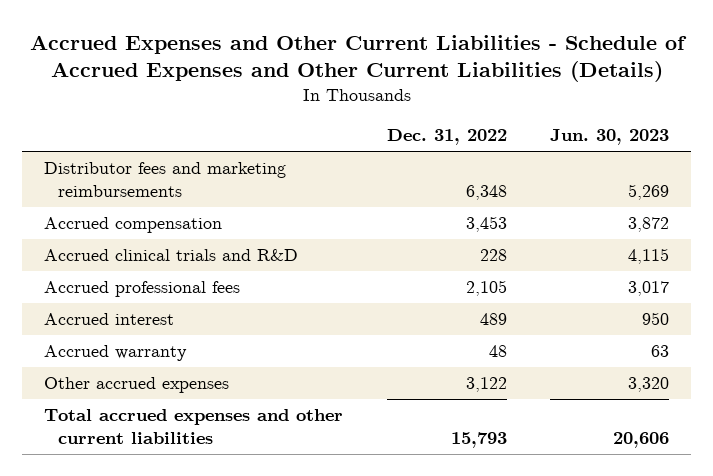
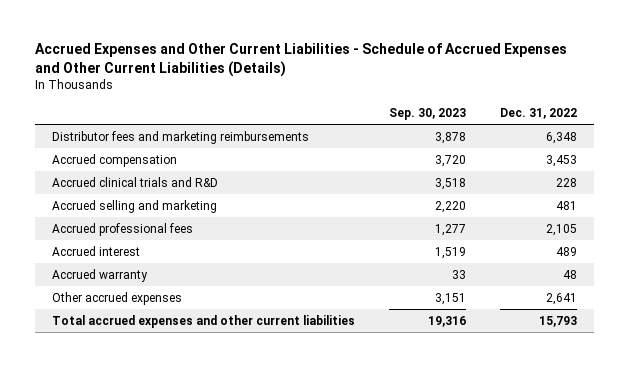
[550,129,670,146] Jun. 30, 2023 -> none
none -> [389,108,467,121] Sep. 30, 2023
none -> [51,199,217,213] Accrued selling and marketing
[465,377,507,393] 3,122 -> [546,292,578,305] 2,641

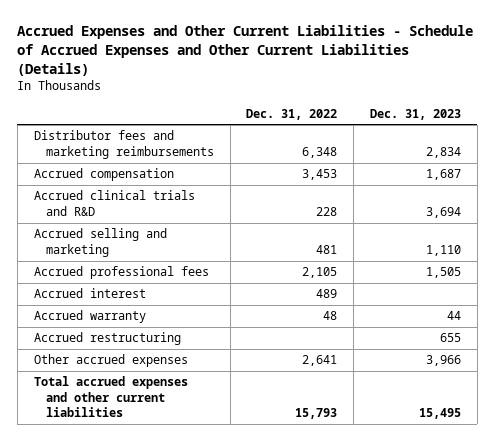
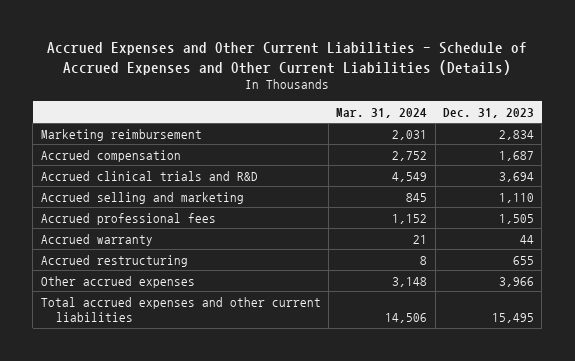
[246,108,338,120] Dec. 31, 2022 -> none
none -> [336,107,428,118] Mar. 31, 2024
[33,130,214,159] Distributor fees and marketing reimbursements -> [40,128,202,141] Marketing reimbursement
[33,288,146,299] Accrued interest -> none

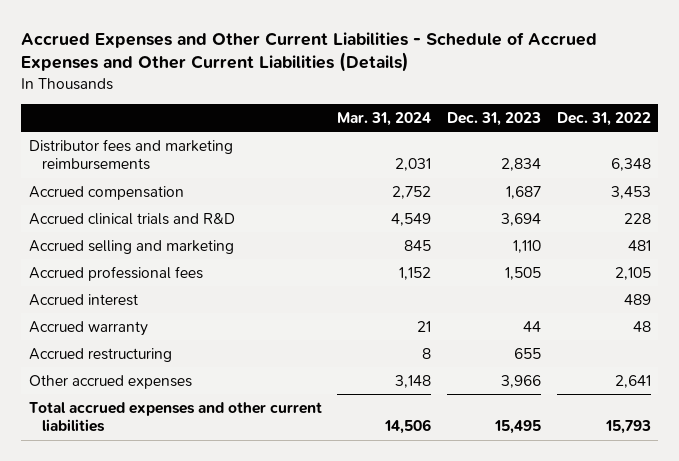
none -> [556,111,651,126] Dec. 31, 2022
[40,128,202,141] Marketing reimbursement -> [28,138,233,171] Distributor fees and marketing reimbursements
none -> [28,293,138,306] Accrued interest

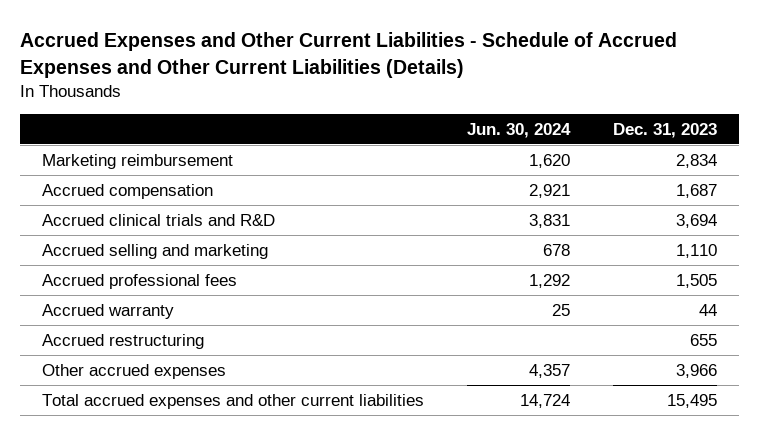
[337,111,432,126] Mar. 31, 2024 -> none
[556,111,651,126] Dec. 31, 2022 -> none
none -> [467,122,572,138] Jun. 30, 2024
[28,138,233,171] Distributor fees and marketing reimbursements -> [42,153,234,169] Marketing reimbursement
[28,293,138,306] Accrued interest -> none

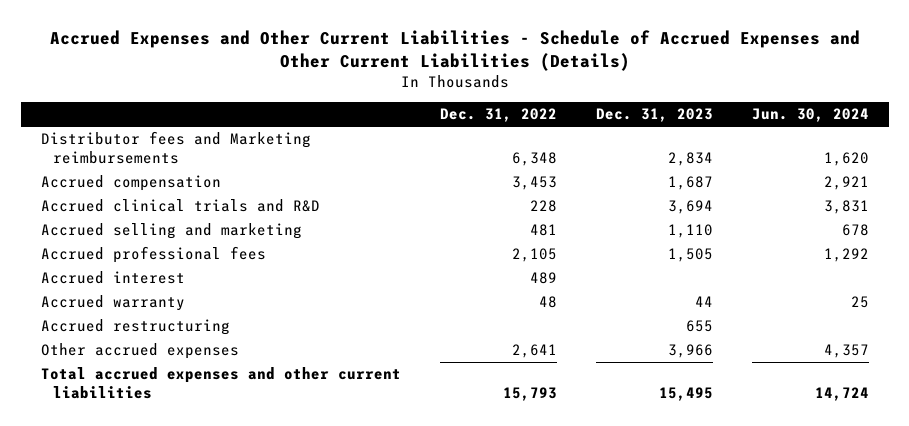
none -> [439,108,557,123] Dec. 31, 2022
[42,153,234,169] Marketing reimbursement -> [40,131,311,164] Distributor fees and Marketing reimbursements
none -> [40,271,185,285] Accrued interest

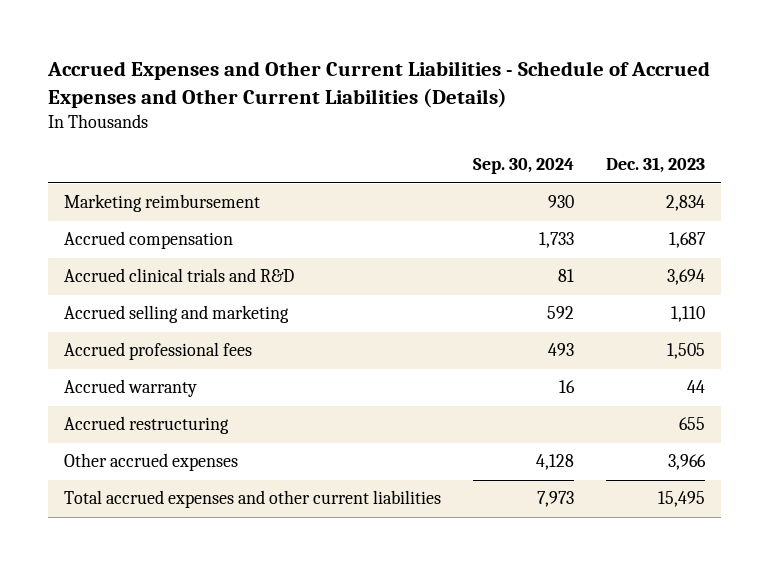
[439,108,557,123] Dec. 31, 2022 -> none
[751,108,869,123] Jun. 30, 2024 -> none
none -> [472,158,574,175] Sep. 30, 2024
[40,131,311,164] Distributor fees and Marketing reimbursements -> [63,194,260,213] Marketing reimbursement
[40,271,185,285] Accrued interest -> none

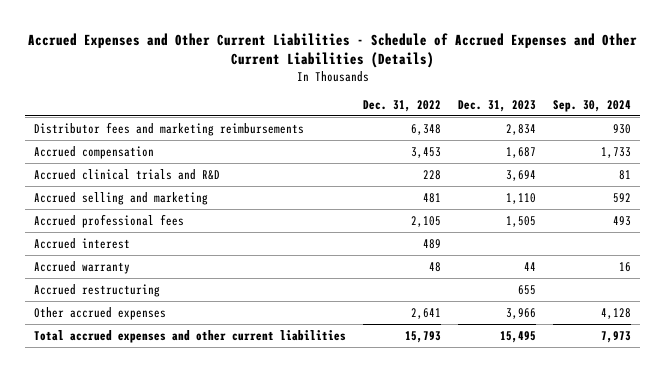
none -> [363,99,442,112] Dec. 31, 2022
[63,194,260,213] Marketing reimbursement -> [33,121,304,136] Distributor fees and marketing reimbursements
none -> [33,237,130,249] Accrued interest

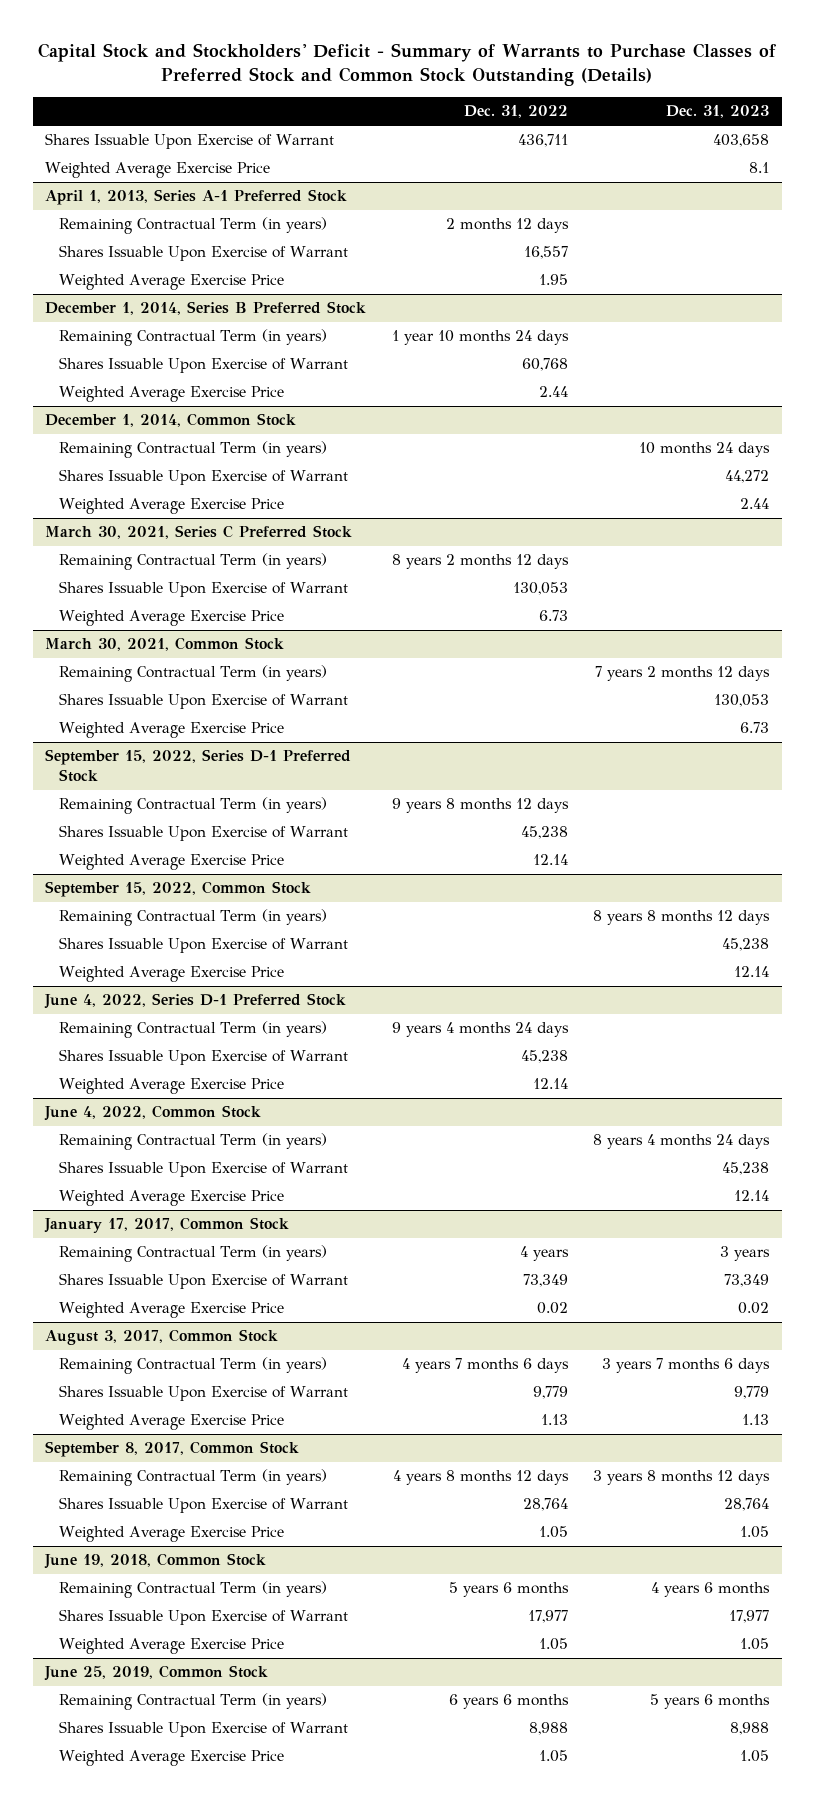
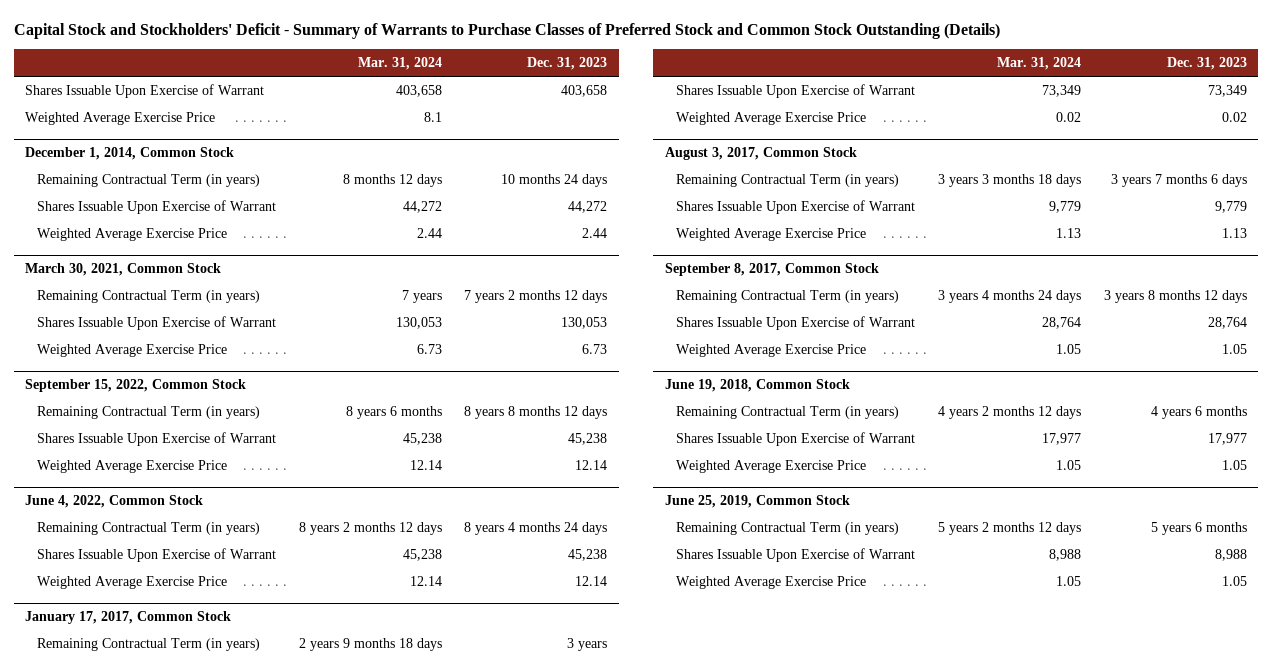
[463,105,568,119] Dec. 31, 2022 -> none
none -> [357,57,442,71] Mar. 31, 2024
[45,162,271,179] Weighted Average Exercise Price -> none
[45,189,348,206] April 1, 2013, Series A-1 Preferred Stock -> none
[58,217,327,235] Remaining Contractual Term (in years) -> none
[58,245,348,262] Shares Issuable Upon Exercise of Warrant -> none
[45,301,367,316] December 1, 2014, Series B Preferred Stock -> none
[58,329,327,347] Remaining Contractual Term (in years) -> none
[58,357,348,374] Shares Issuable Upon Exercise of Warrant -> none
[58,386,284,403] Weighted Average Exercise Price -> none
[45,525,353,540] March 30, 2021, Series C Preferred Stock -> none
[58,553,327,571] Remaining Contractual Term (in years) -> none
[58,581,348,598] Shares Issuable Upon Exercise of Warrant -> none
[58,610,284,627] Weighted Average Exercise Price -> none
[45,749,352,782] September 15, 2022, Series D-1 Preferred Stock -> none
[58,797,327,815] Remaining Contractual Term (in years) -> none
[58,825,348,842] Shares Issuable Upon Exercise of Warrant -> none
[58,854,284,871] Weighted Average Exercise Price -> none
[44,993,347,1010] June 4, 2022, Series D-1 Preferred Stock -> none
[58,1021,327,1039] Remaining Contractual Term (in years) -> none
[58,1049,348,1066] Shares Issuable Upon Exercise of Warrant -> none
[58,1078,284,1095] Weighted Average Exercise Price -> none

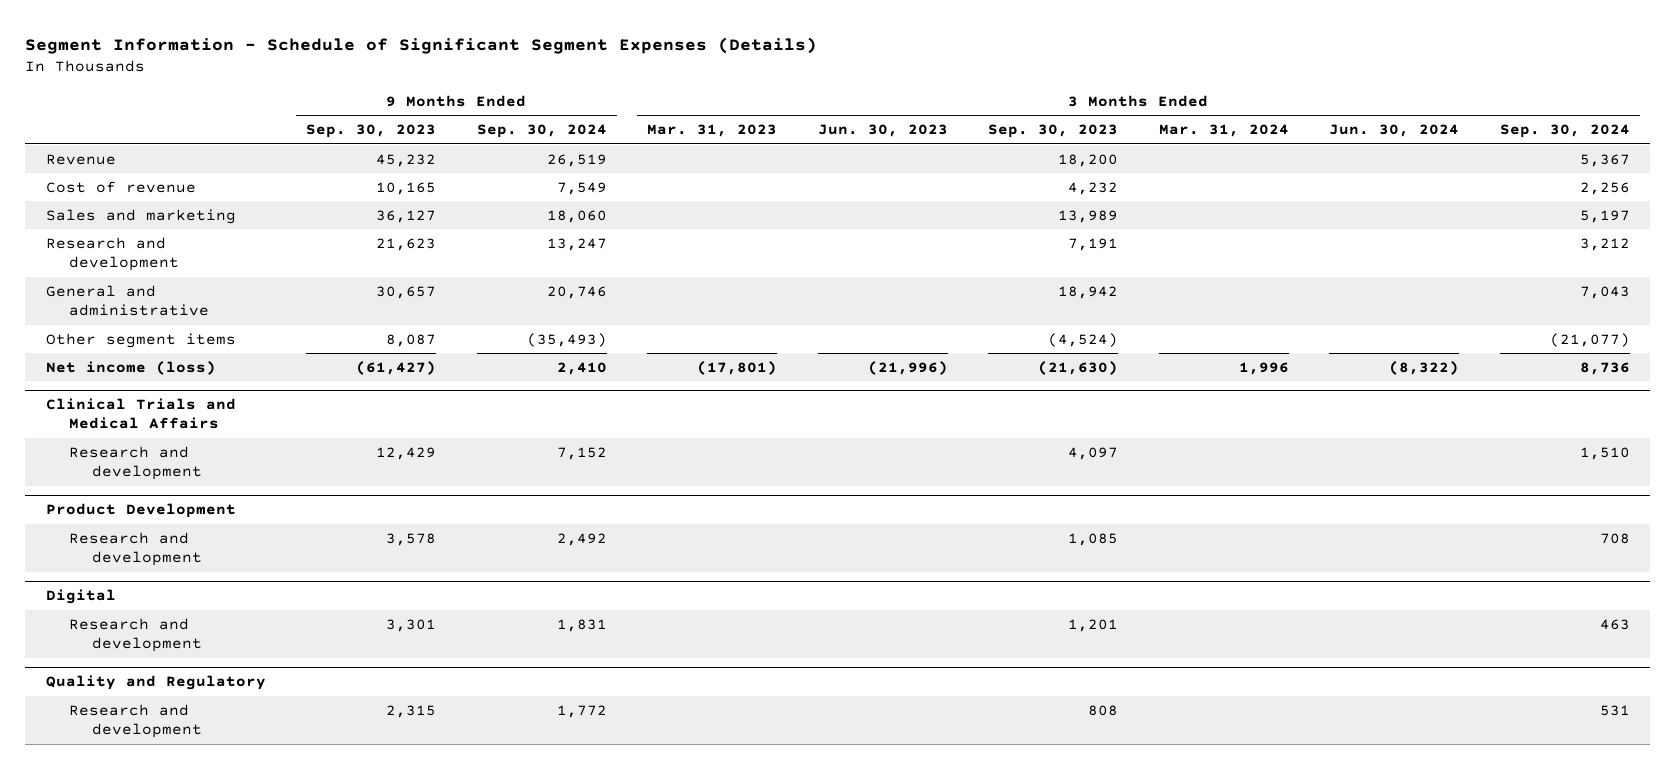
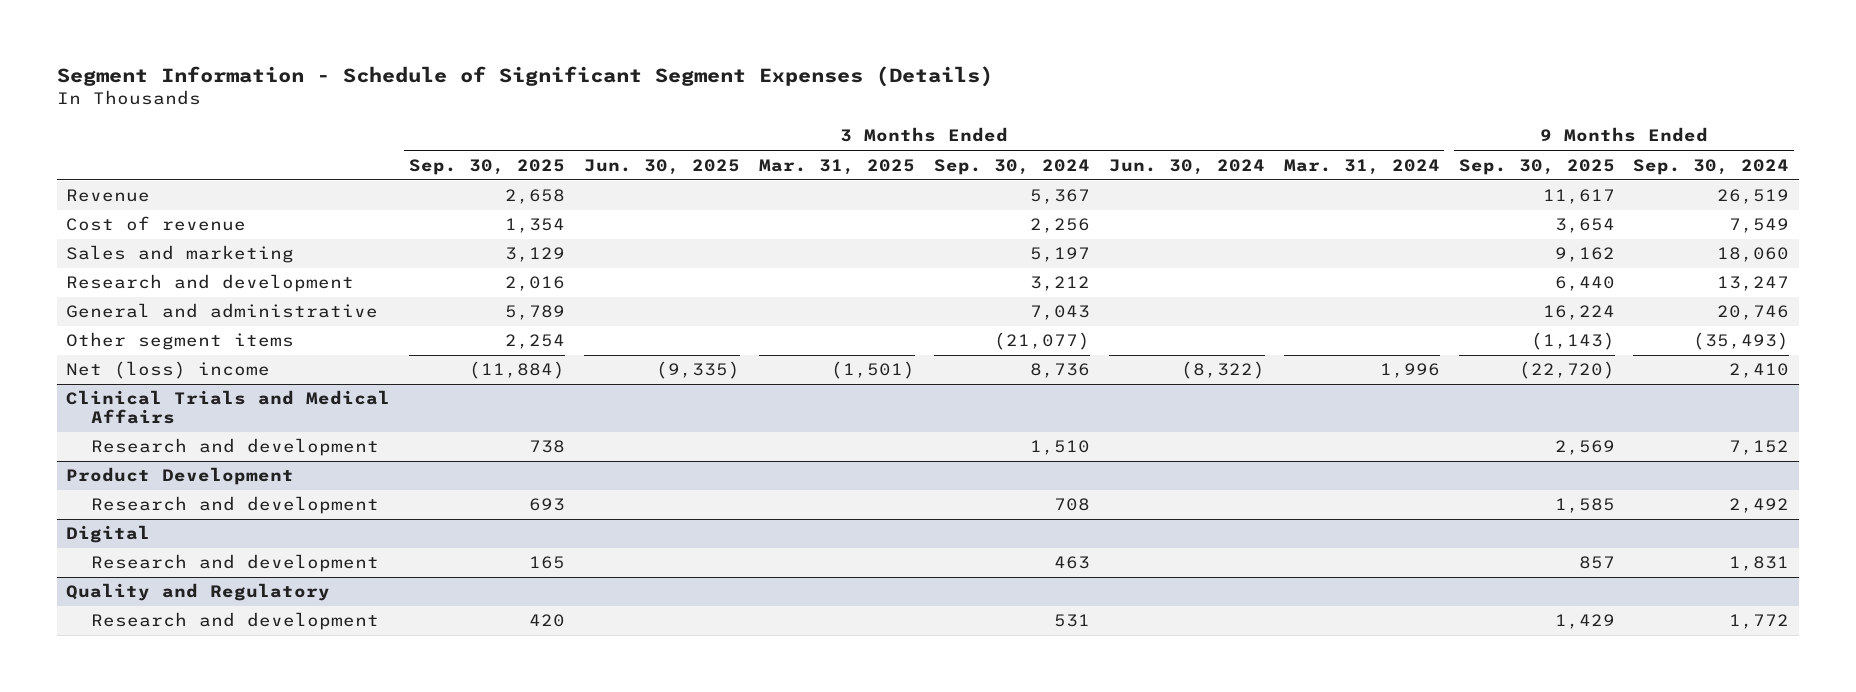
[306,124,437,139] Sep. 30, 2023 -> none
[647,124,778,138] Mar. 31, 2023 -> none
[817,124,948,138] Jun. 30, 2023 -> none
[988,124,1119,139] Sep. 30, 2023 -> none
none -> [408,158,565,175] Sep. 30, 2025
none -> [583,158,740,175] Jun. 30, 2025
none -> [758,158,915,175] Mar. 31, 2025
none -> [1458,158,1615,175] Sep. 30, 2025
[45,360,216,375] Net income (loss) -> [66,361,271,380] Net (loss) income

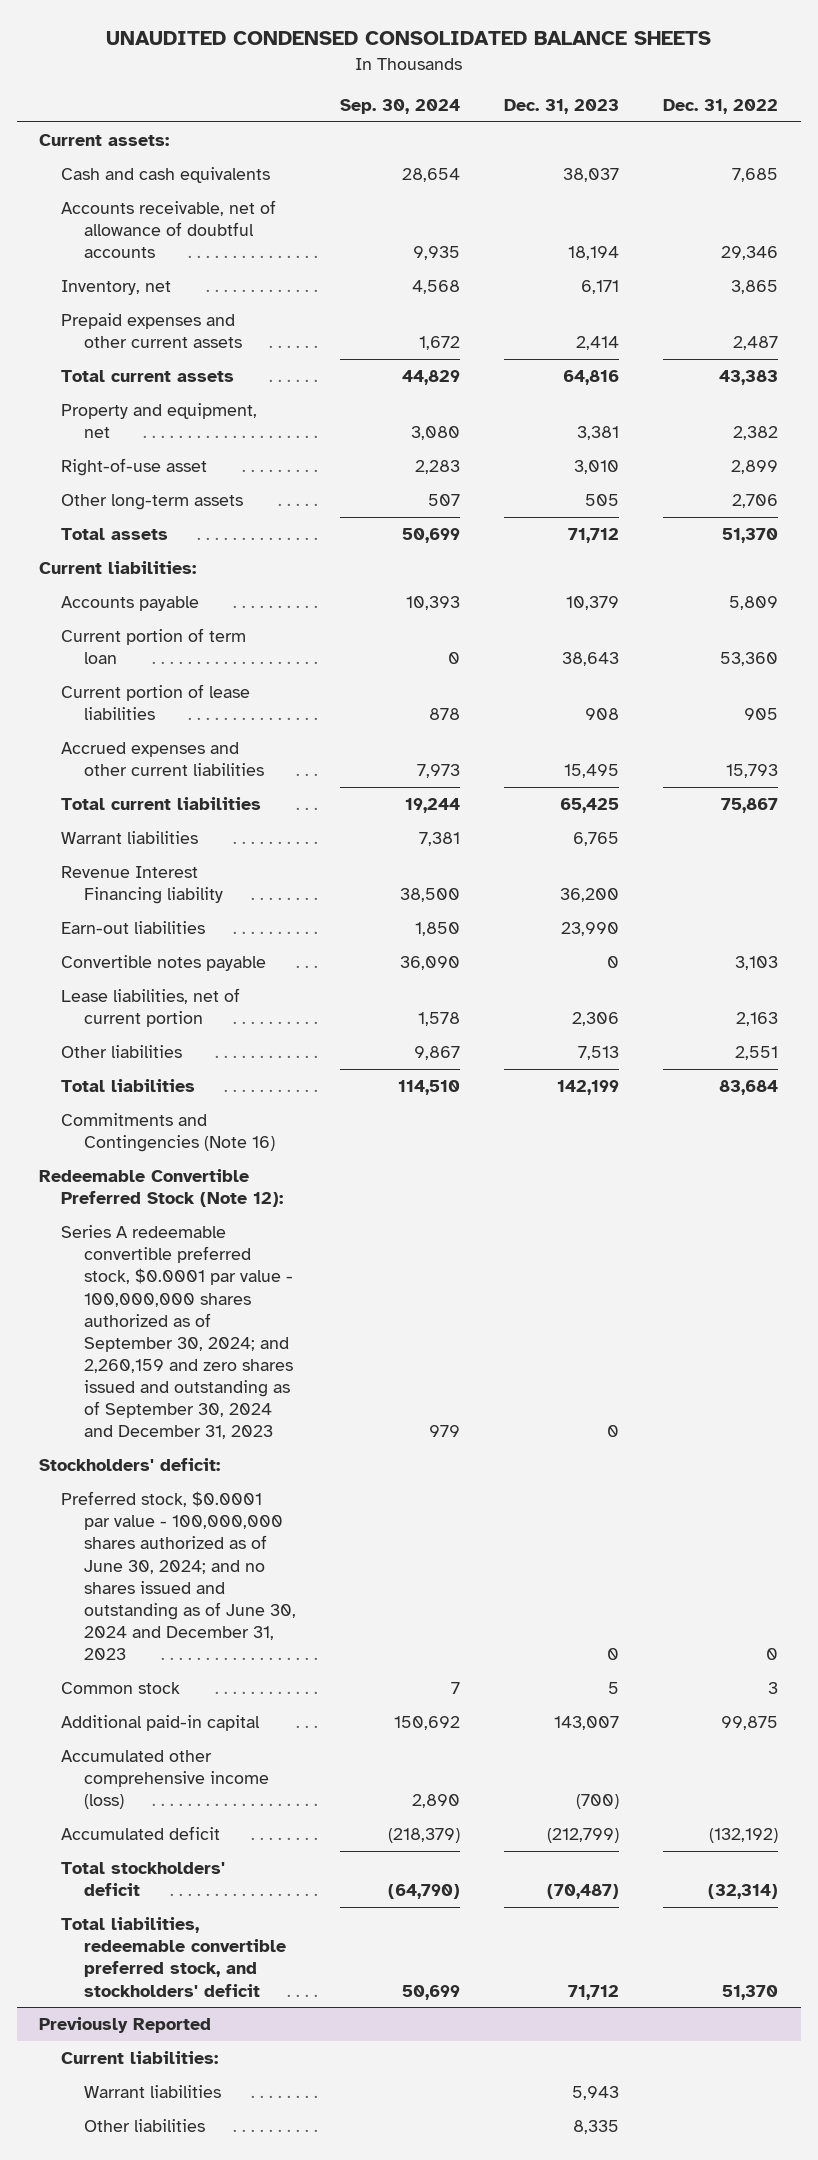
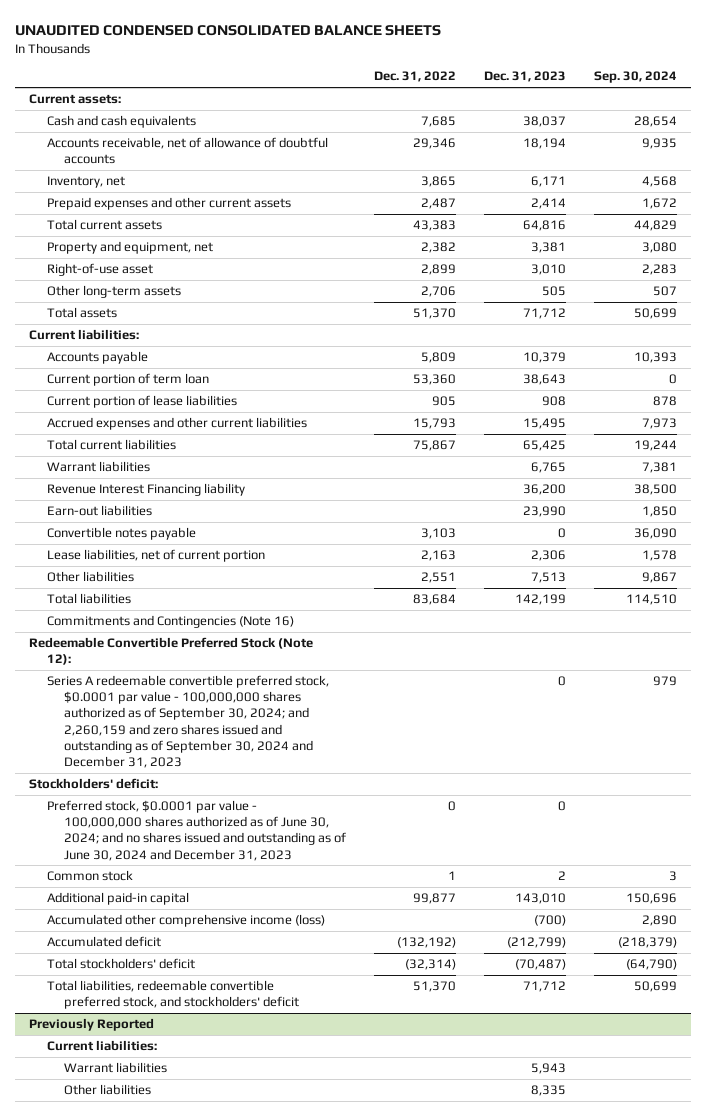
[450,1682,460,1695] 7 -> [668,870,677,881] 3
[608,1682,620,1695] 5 -> [557,870,566,880] 2
[768,1682,779,1695] 3 -> [447,870,456,880] 1
[393,1716,460,1731] 150,692 -> [625,892,677,904] 150,696
[554,1716,620,1731] 143,007 -> [514,892,566,904] 143,010
[721,1716,779,1731] 99,875 -> [412,892,456,904] 99,877

